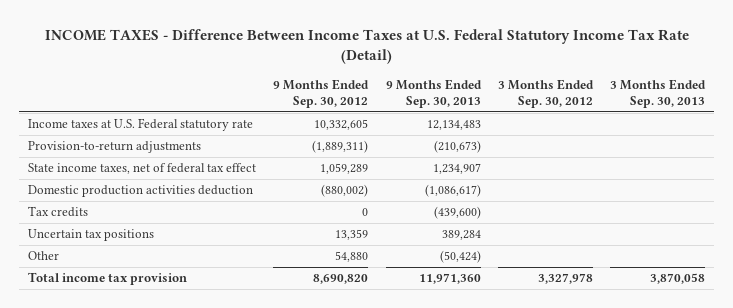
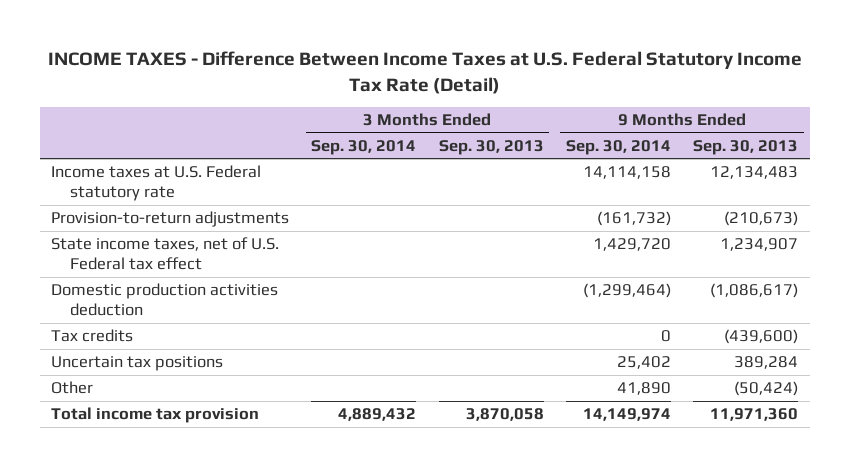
[273,78,370,108] 9 Months Ended Sep. 30, 2012 -> none
[497,78,594,108] 3 Months Ended Sep. 30, 2012 -> none
none -> [311,139,417,155] Sep. 30, 2014
none -> [565,139,671,155] Sep. 30, 2014
[27,163,256,175] State income taxes, net of federal tax effect -> [50,237,279,271] State income taxes, net of U.S. Federal tax effect

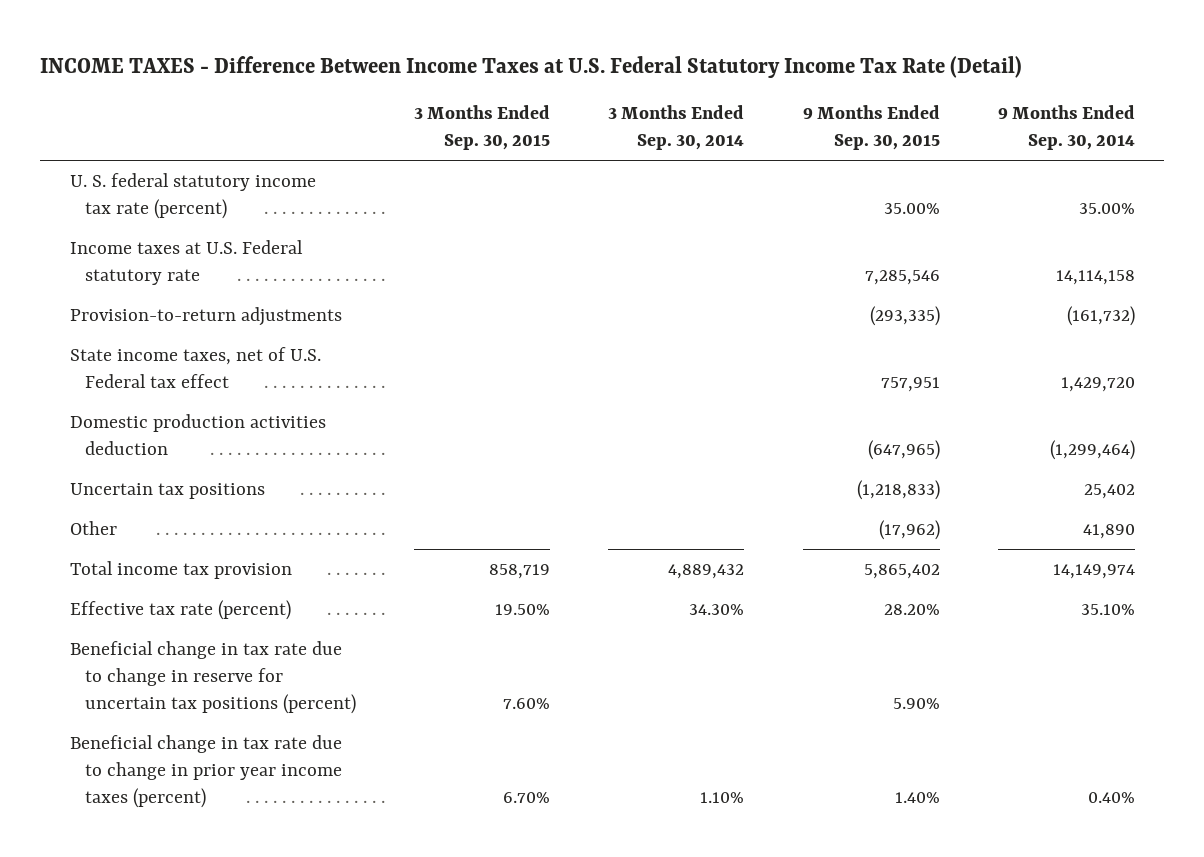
[438,139,544,155] Sep. 30, 2013 -> none
[693,139,799,155] Sep. 30, 2013 -> none
none -> [413,105,550,151] 3 Months Ended Sep. 30, 2015
none -> [802,105,940,151] 9 Months Ended Sep. 30, 2015
none -> [69,172,316,219] U. S. federal statutory income tax rate (percent)
[50,329,133,343] Tax credits -> none
none -> [69,599,291,620] Effective tax rate (percent)
none -> [69,640,356,714] Beneficial change in tax rate due to change in reserve for uncertain tax positions (percent)
none -> [69,734,342,808] Beneficial change in tax rate due to change in prior year income taxes (percent)

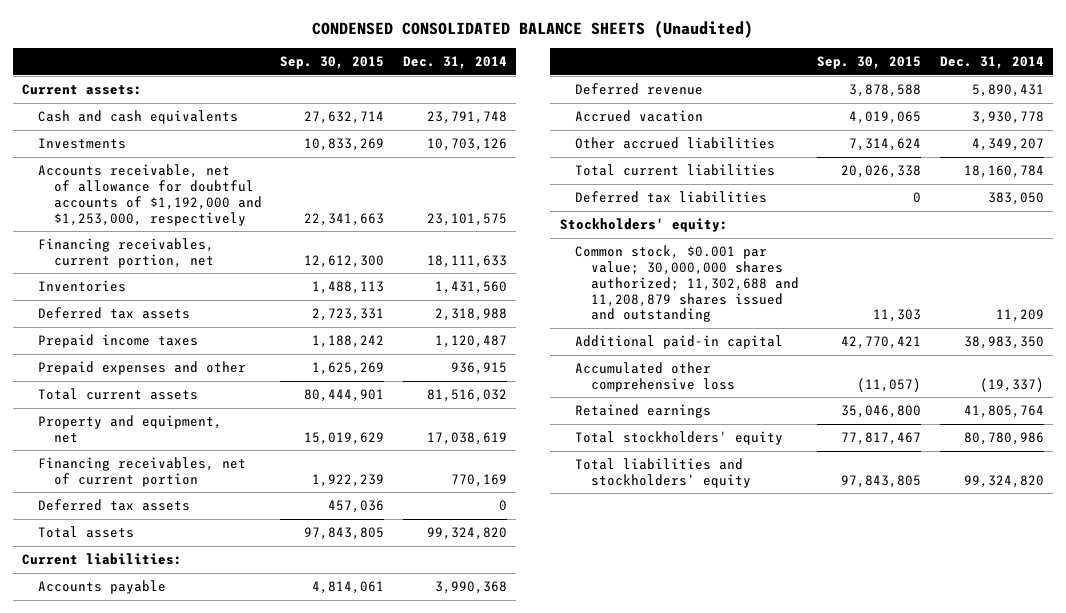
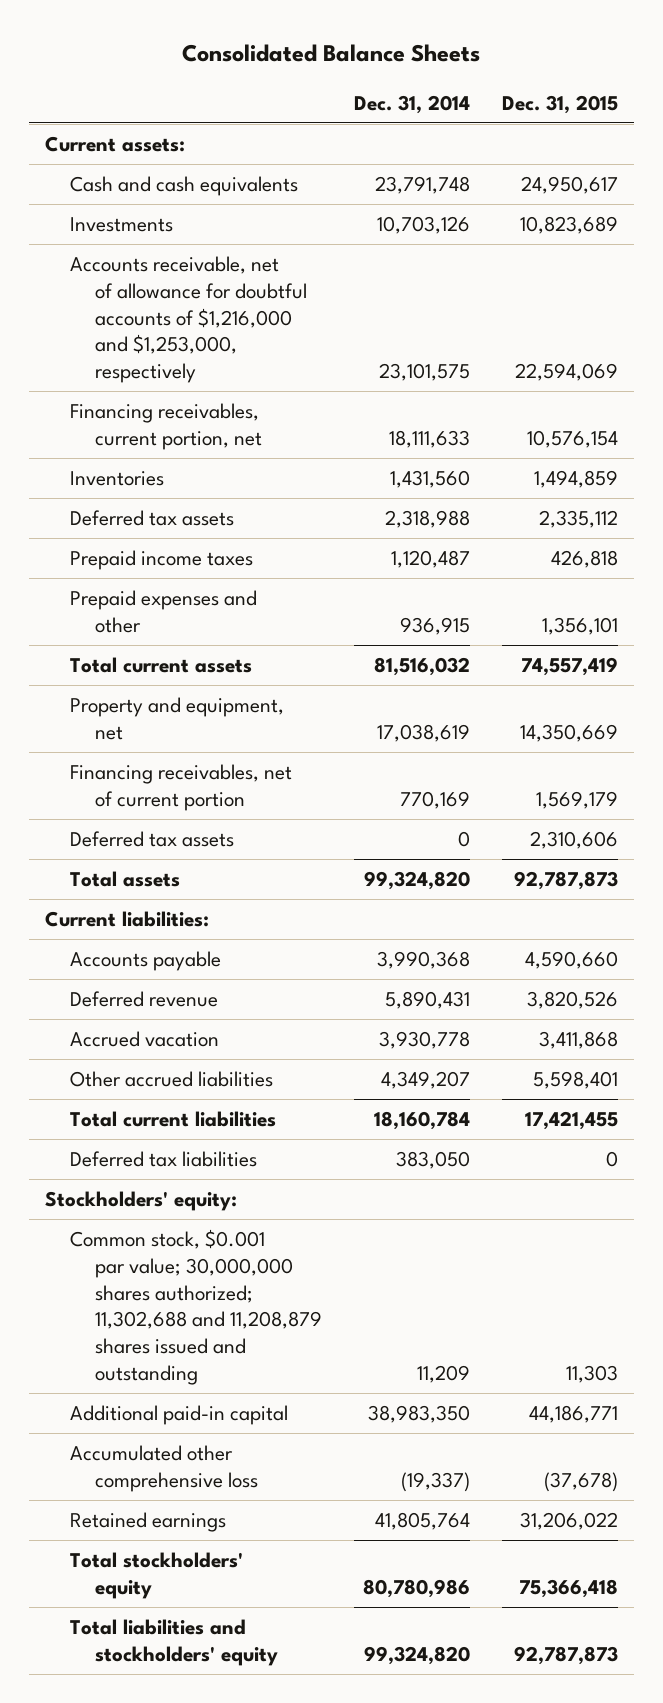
[312,20,754,39] CONDENSED CONSOLIDATED BALANCE SHEETS (Unaudited) -> [182,44,481,63] Consolidated Balance Sheets
[280,56,385,70] Sep. 30, 2015 -> none
none -> [501,94,618,114] Dec. 31, 2015
[38,164,262,226] Accounts receivable, net of allowance for doubtful accounts of $1,192,000 and $1,253,000, respectively -> [69,256,308,384] Accounts receivable, net of allowance for doubtful accounts of $1,216,000 and $1,253,000, respectively

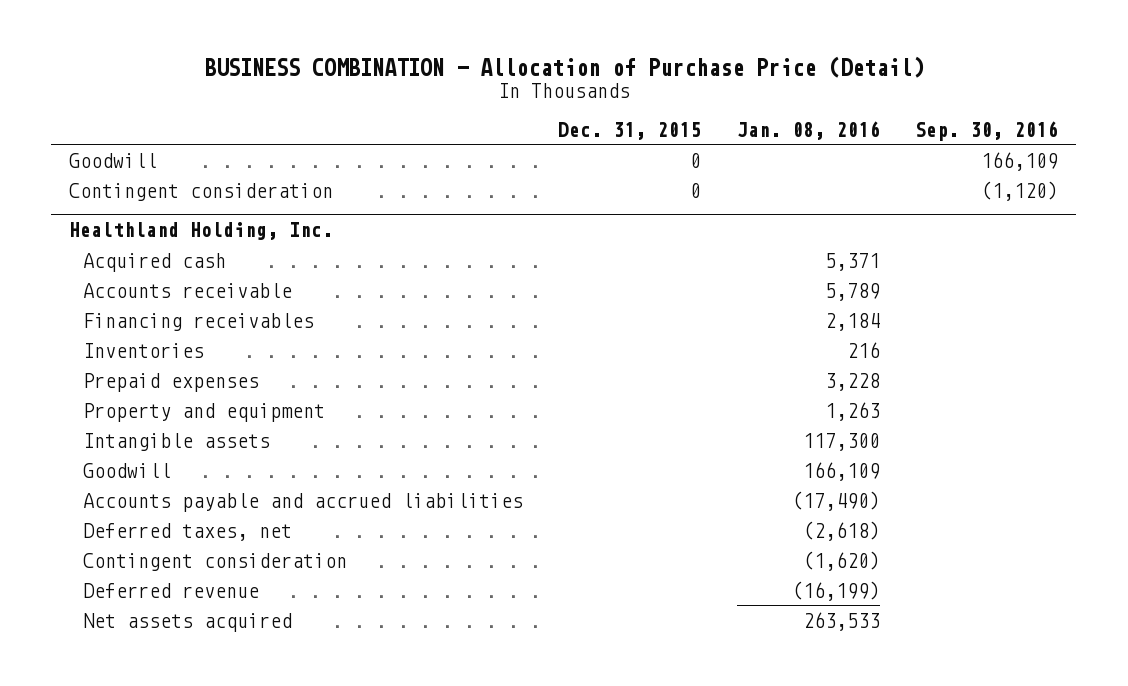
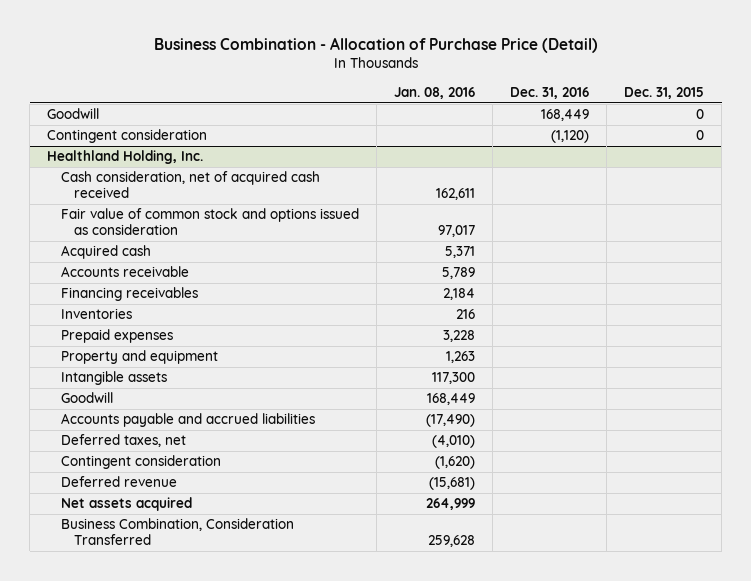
[203,56,924,79] BUSINESS COMBINATION - Allocation of Purchase Price (Detail) -> [153,37,598,54] Business Combination - Allocation of Purchase Price (Detail)
[915,120,1059,141] Sep. 30, 2016 -> none
none -> [509,86,589,99] Dec. 31, 2016
none -> [60,171,320,198] Cash consideration, net of acquired cash received
none -> [60,208,359,235] Fair value of common stock and options issued as consideration
[802,461,880,481] 166,109 -> [426,393,475,406] 168,449
[802,520,880,541] (2,618) -> [431,435,475,449] (4,010)
[791,580,880,601] (16,199) -> [428,477,475,491] (15,681)
[802,611,880,631] 263,533 -> [425,498,475,511] 264,999
none -> [60,518,294,545] Business Combination, Consideration Transferred

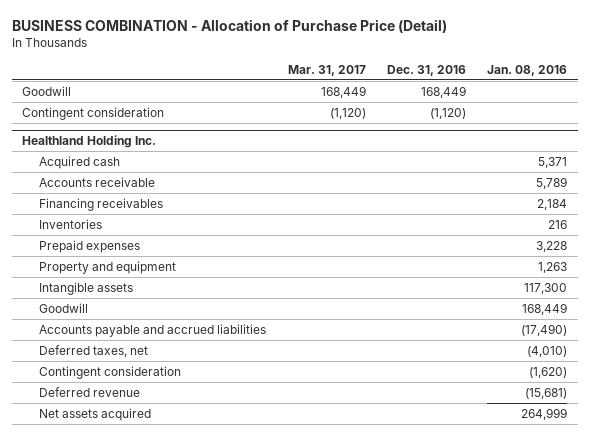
[153,37,598,54] Business Combination - Allocation of Purchase Price (Detail) -> [11,18,447,33] BUSINESS COMBINATION - Allocation of Purchase Price (Detail)
[624,86,705,99] Dec. 31, 2015 -> none
none -> [287,64,366,76] Mar. 31, 2017
[60,171,320,198] Cash consideration, net of acquired cash received -> none
[60,208,359,235] Fair value of common stock and options issued as consideration -> none
[47,150,204,165] Healthland Holding, Inc. -> [22,134,157,148] Healthland Holding Inc.
[60,518,294,545] Business Combination, Consideration Transferred -> none

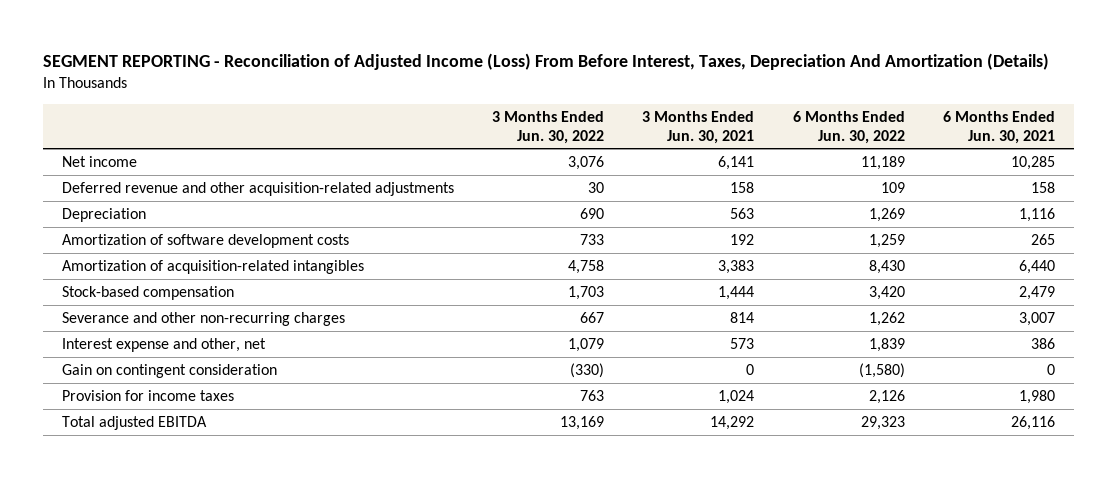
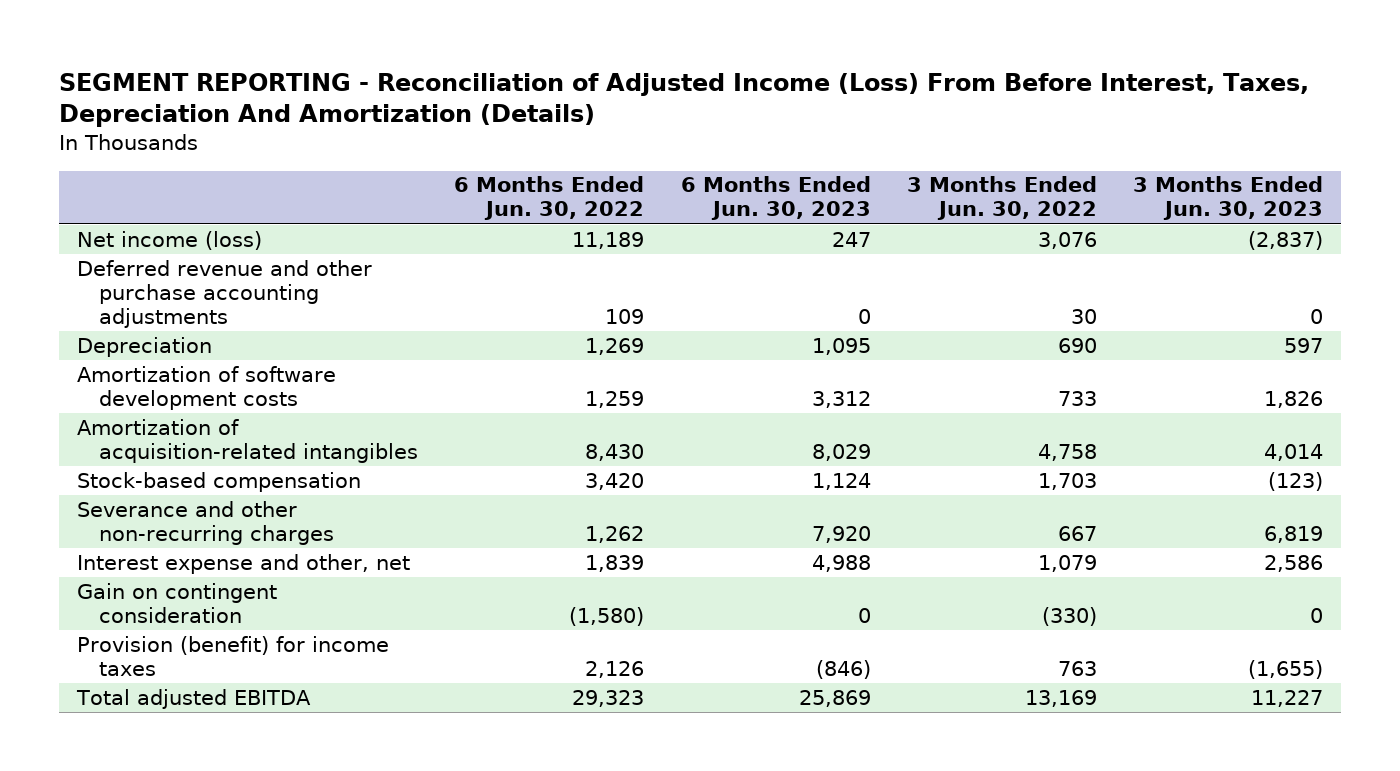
[642,110,755,144] 3 Months Ended Jun. 30, 2021 -> none
[942,110,1055,144] 6 Months Ended Jun. 30, 2021 -> none
none -> [680,176,871,221] 6 Months Ended Jun. 30, 2023
none -> [1133,176,1324,221] 3 Months Ended Jun. 30, 2023
[61,155,137,167] Net income -> [77,230,263,250] Net income (loss)
[61,181,454,196] Deferred revenue and other acquisition-related adjustments -> [77,259,373,328] Deferred revenue and other purchase accounting adjustments
[61,389,234,401] Provision for income taxes -> [77,635,390,676] Provision (benefit) for income taxes

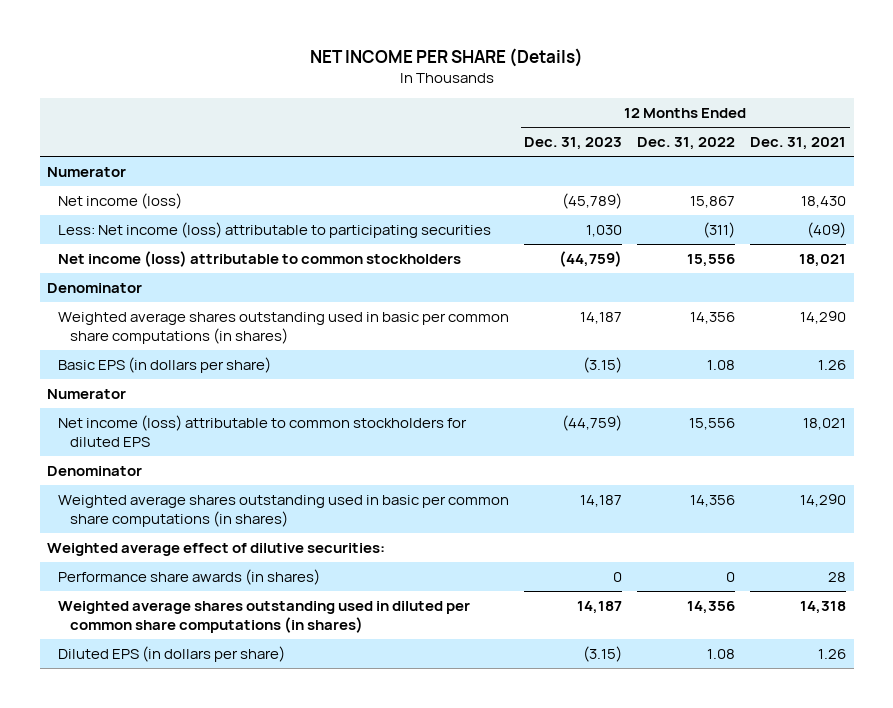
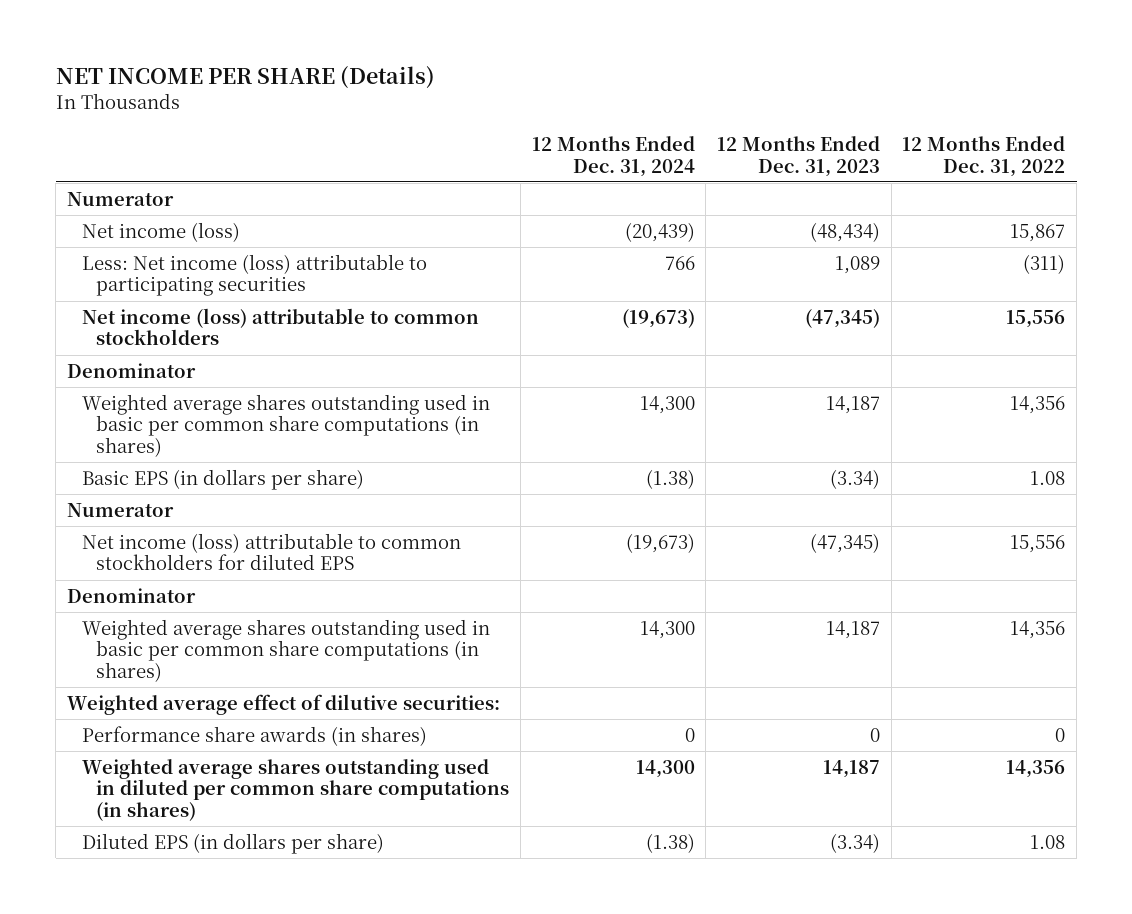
[750,137,847,151] Dec. 31, 2021 -> none
none -> [531,135,695,177] 12 Months Ended Dec. 31, 2024
[562,193,623,210] (45,789) -> [810,221,881,242] (48,434)
[586,225,623,238] 1,030 -> [835,255,881,274] 1,089
[559,251,623,268] (44,759) -> [805,308,881,328] (47,345)
[583,357,623,374] (3.15) -> [830,468,881,489] (3.34)
[562,415,623,432] (44,759) -> [810,532,881,553] (47,345)
[583,646,623,663] (3.15) -> [830,832,881,853] (3.34)

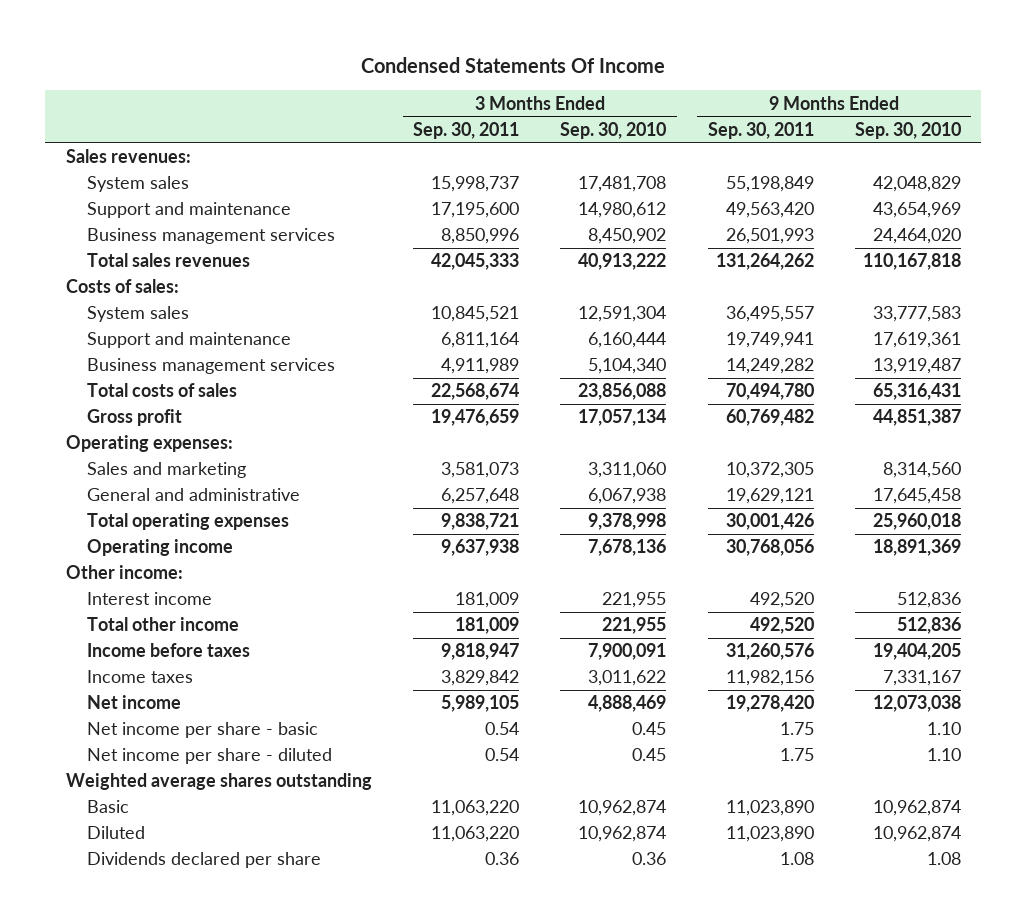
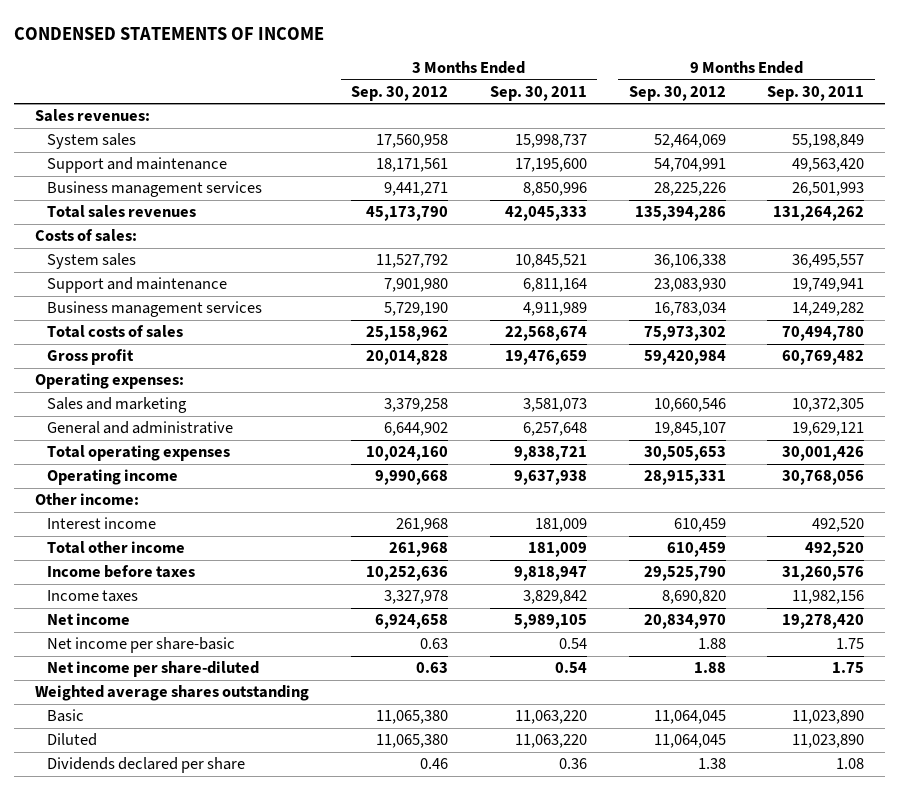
[361,56,666,73] Condensed Statements Of Income -> [14,26,325,40] CONDENSED STATEMENTS OF INCOME
[560,121,667,139] Sep. 30, 2010 -> none
[854,121,961,139] Sep. 30, 2010 -> none
none -> [351,85,449,101] Sep. 30, 2012
none -> [628,85,726,101] Sep. 30, 2012
[86,722,318,739] Net income per share - basic -> [47,637,236,654] Net income per share-basic
[86,748,332,765] Net income per share - diluted -> [47,661,260,678] Net income per share-diluted

